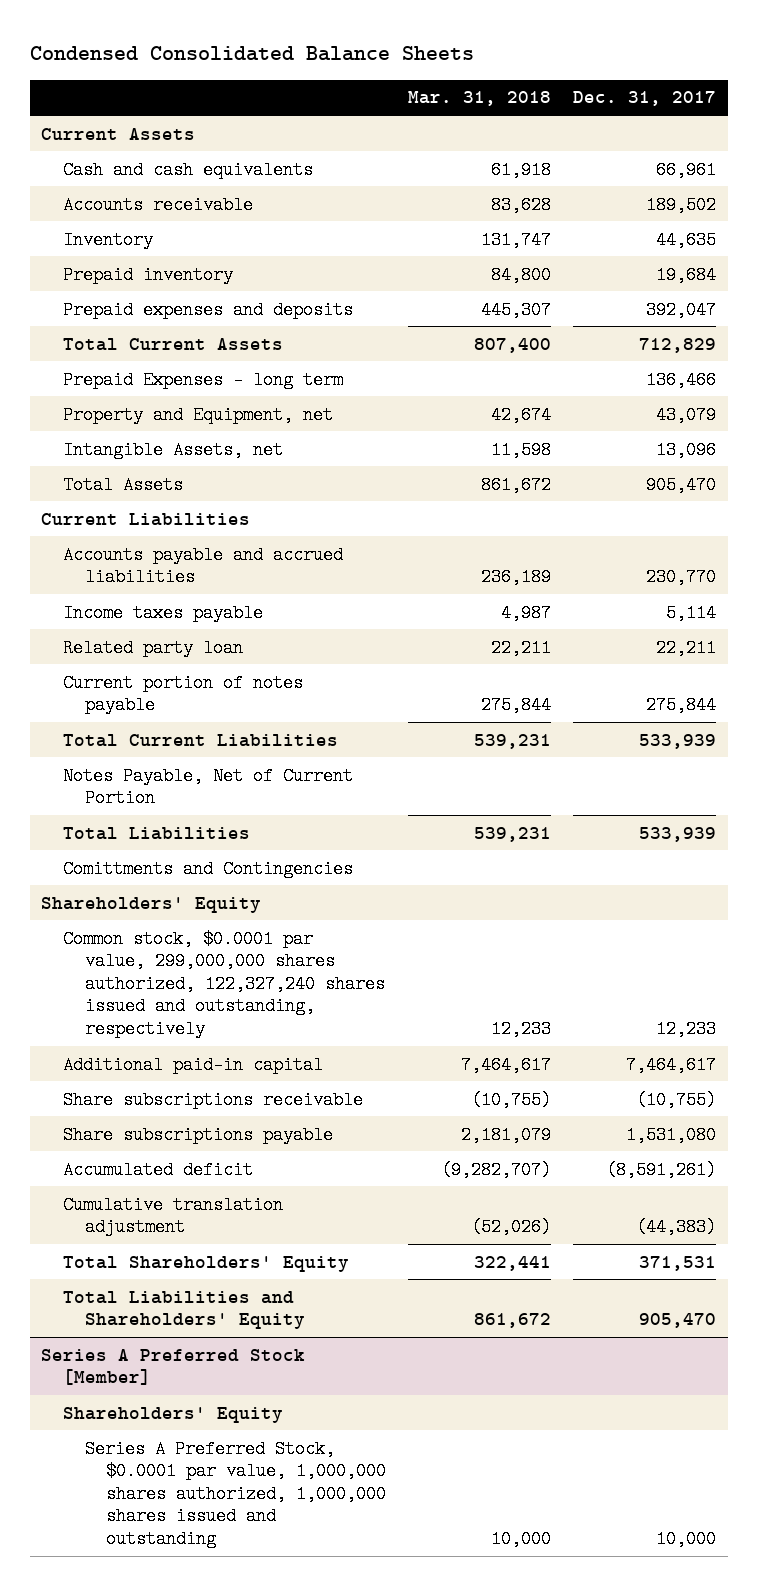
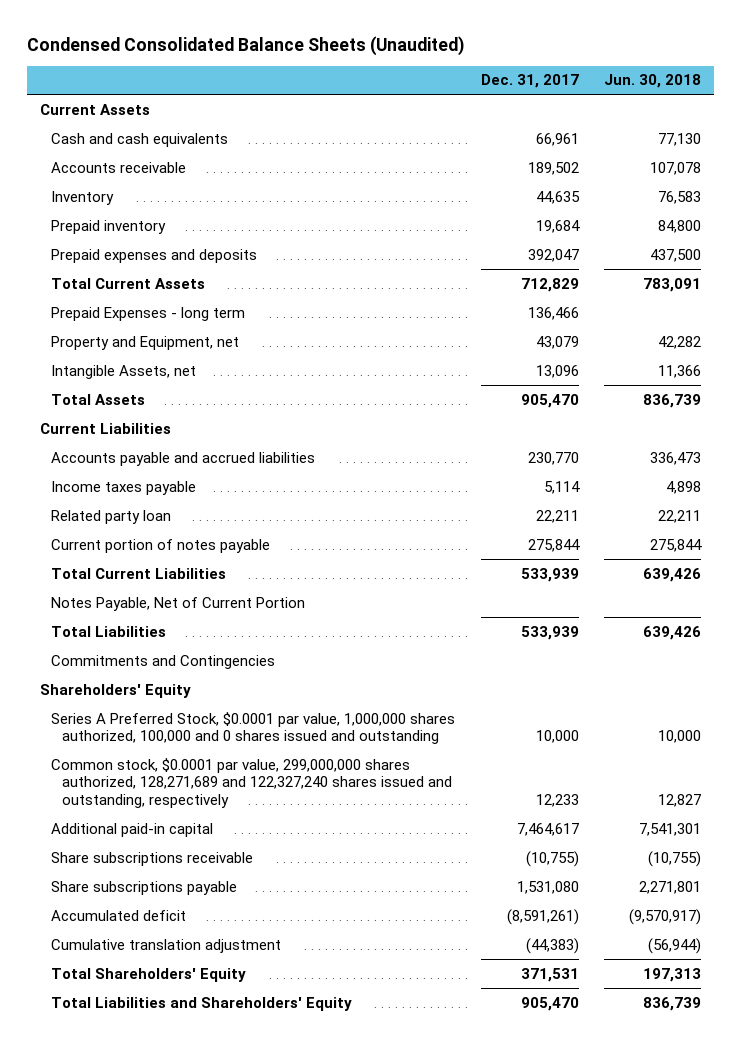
[30,46,475,62] Condensed Consolidated Balance Sheets -> [26,35,464,56] Condensed Consolidated Balance Sheets (Unaudited)
[408,91,552,107] Mar. 31, 2018 -> none
none -> [604,74,702,89] Jun. 30, 2018
[62,859,353,878] Comittments and Contingencies -> [50,654,275,669] Commitments and Contingencies
none -> [50,711,455,745] Series A Preferred Stock, $0.0001 par value, 1,000,000 shares authorized, 100,000 and 0 shares issued and outstanding
[62,929,385,1039] Common stock, $0.0001 par value, 299,000,000 shares authorized, 122,327,240 shares issued and outstanding, respectively -> [50,757,452,809] Common stock, $0.0001 par value, 299,000,000 shares authorized, 128,271,689 and 122,327,240 shares issued and outstanding, respectively
[41,1348,306,1386] Series A Preferred Stock [Member] -> none
[62,1406,283,1423] Shareholders' Equity -> none
[84,1439,387,1549] Series A Preferred Stock, $0.0001 par value, 1,000,000 shares authorized, 1,000,000 shares issued and outstanding -> none

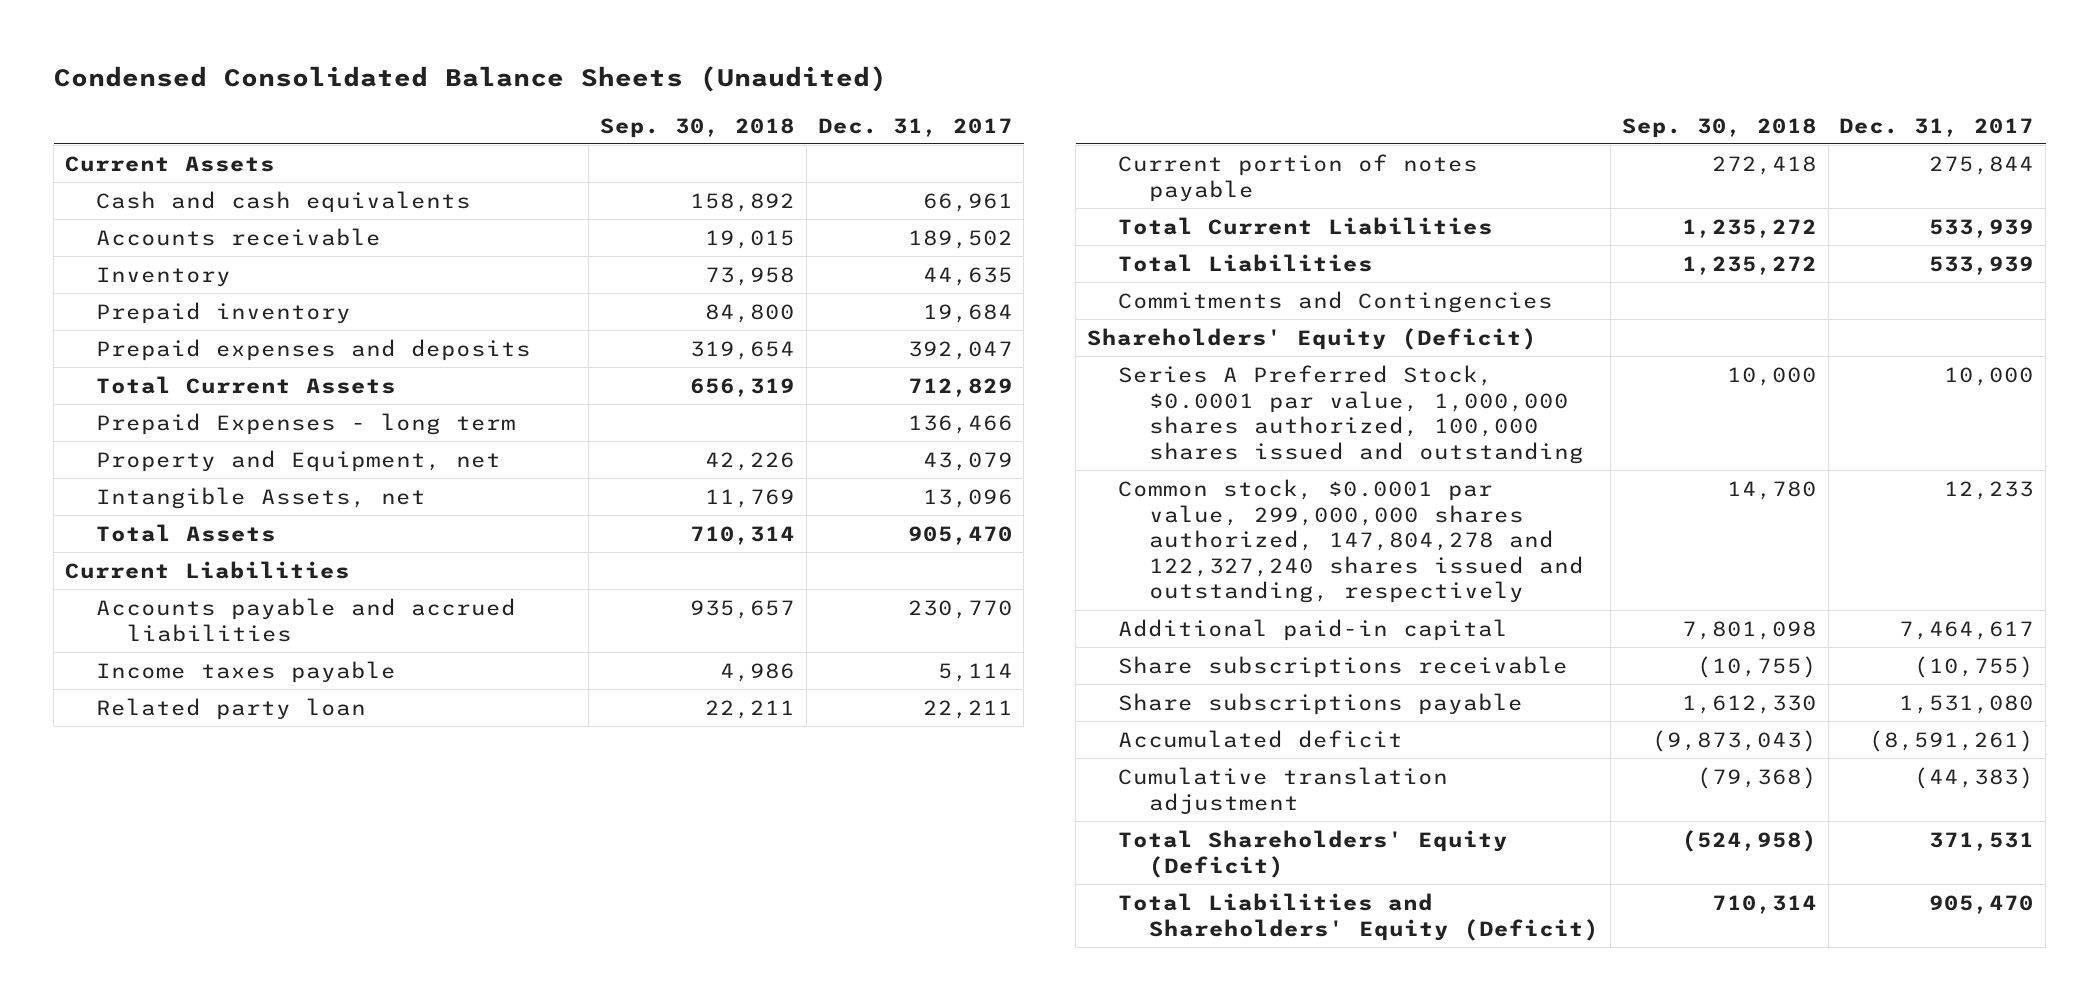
[604,74,702,89] Jun. 30, 2018 -> none
none -> [599,117,795,138] Sep. 30, 2018
[50,596,305,611] Notes Payable, Net of Current Portion -> none
[39,683,191,698] Shareholders' Equity -> [1087,327,1538,350] Shareholders' Equity (Deficit)
[50,711,455,745] Series A Preferred Stock, $0.0001 par value, 1,000,000 shares authorized, 100,000 and 0 shares issued and outstanding -> [1118,364,1585,464] Series A Preferred Stock, $0.0001 par value, 1,000,000 shares authorized, 100,000 shares issued and outstanding
[50,757,452,809] Common stock, $0.0001 par value, 299,000,000 shares authorized, 128,271,689 and 122,327,240 shares issued and outstanding, respectively -> [1118,478,1585,604] Common stock, $0.0001 par value, 299,000,000 shares authorized, 147,804,278 and 122,327,240 shares issued and outstanding, respectively
[50,967,246,982] Total Shareholders' Equity -> [1118,829,1509,878] Total Shareholders' Equity (Deficit)
[50,996,352,1011] Total Liabilities and Shareholders' Equity -> [1118,892,1600,941] Total Liabilities and Shareholders' Equity (Deficit)

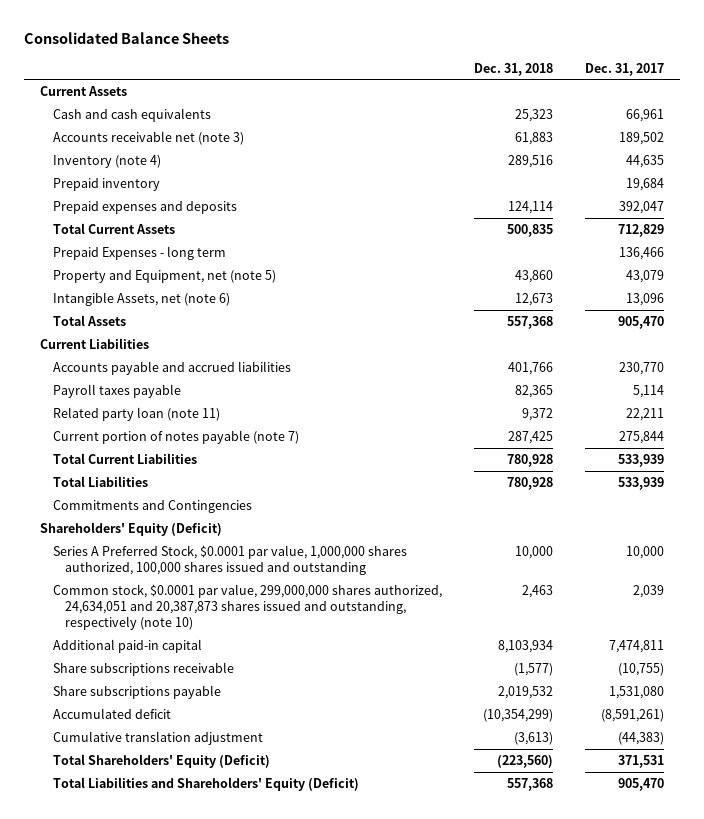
[53,65,887,92] Condensed Consolidated Balance Sheets (Unaudited) -> [24,31,230,44] Consolidated Balance Sheets
[599,117,795,138] Sep. 30, 2018 -> none
none -> [473,62,553,76] Dec. 31, 2018
[96,227,382,246] Accounts receivable -> [52,130,244,145] Accounts receivable net (note 3)
[96,266,232,287] Inventory -> [52,154,161,168] Inventory (note 4)
[96,449,502,472] Property and Equipment, net -> [52,269,276,283] Property and Equipment, net (note 5)
[96,486,427,509] Intangible Assets, net -> [52,291,230,306] Intangible Assets, net (note 6)
[96,660,397,683] Income taxes payable -> [52,383,181,398] Payroll taxes payable
[96,697,367,720] Related party loan -> [52,406,220,421] Related party loan (note 11)
[1118,153,1479,202] Current portion of notes payable -> [52,429,299,444] Current portion of notes payable (note 7)
[1118,478,1585,604] Common stock, $0.0001 par value, 299,000,000 shares authorized, 147,804,278 and 122,327,240 shares issued and outstanding, respectively -> [52,583,442,631] Common stock, $0.0001 par value, 299,000,000 shares authorized, 24,634,051 and 20,387,873 shares issued and outstanding, respectively (note 10)
[1944,480,2035,500] 12,233 -> [632,584,664,598] 2,039
[1899,620,2035,640] 7,464,617 -> [608,639,664,653] 7,474,811

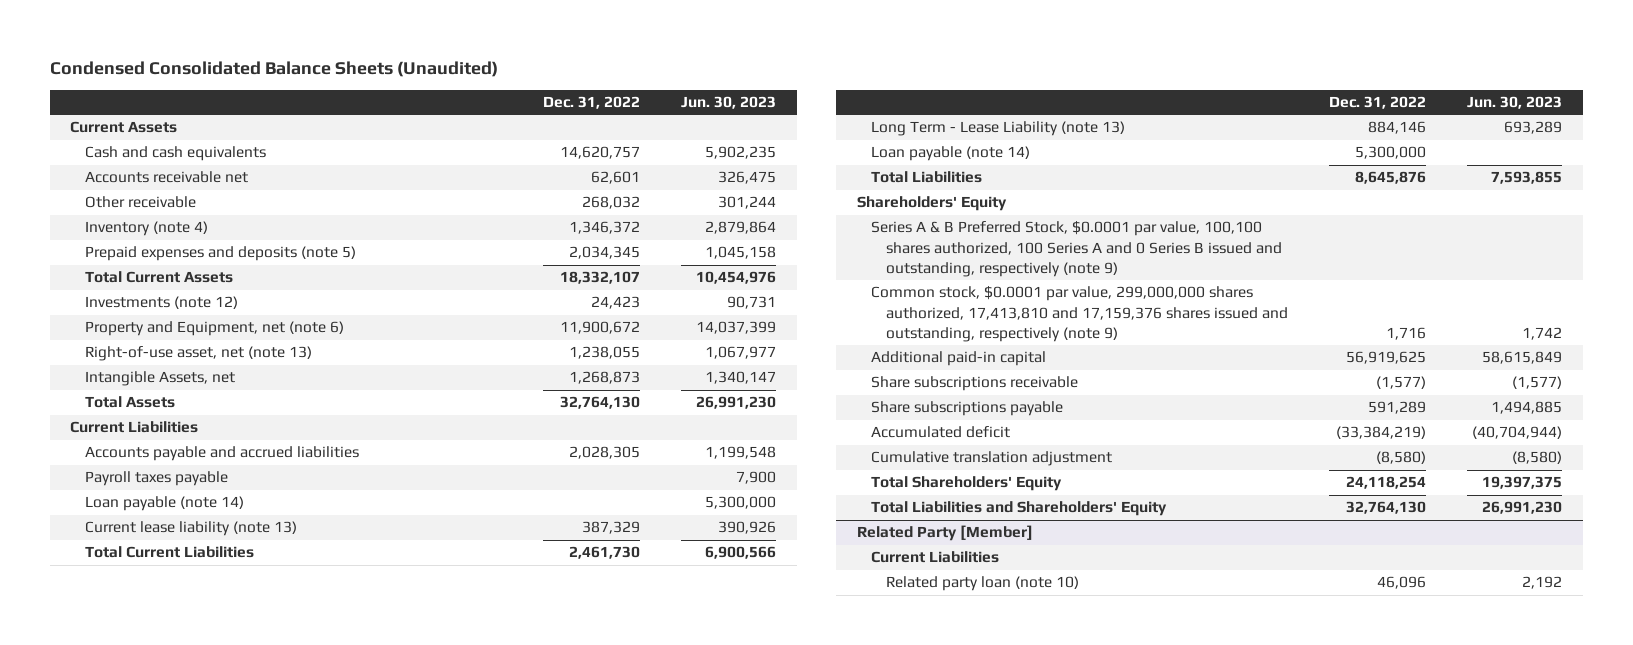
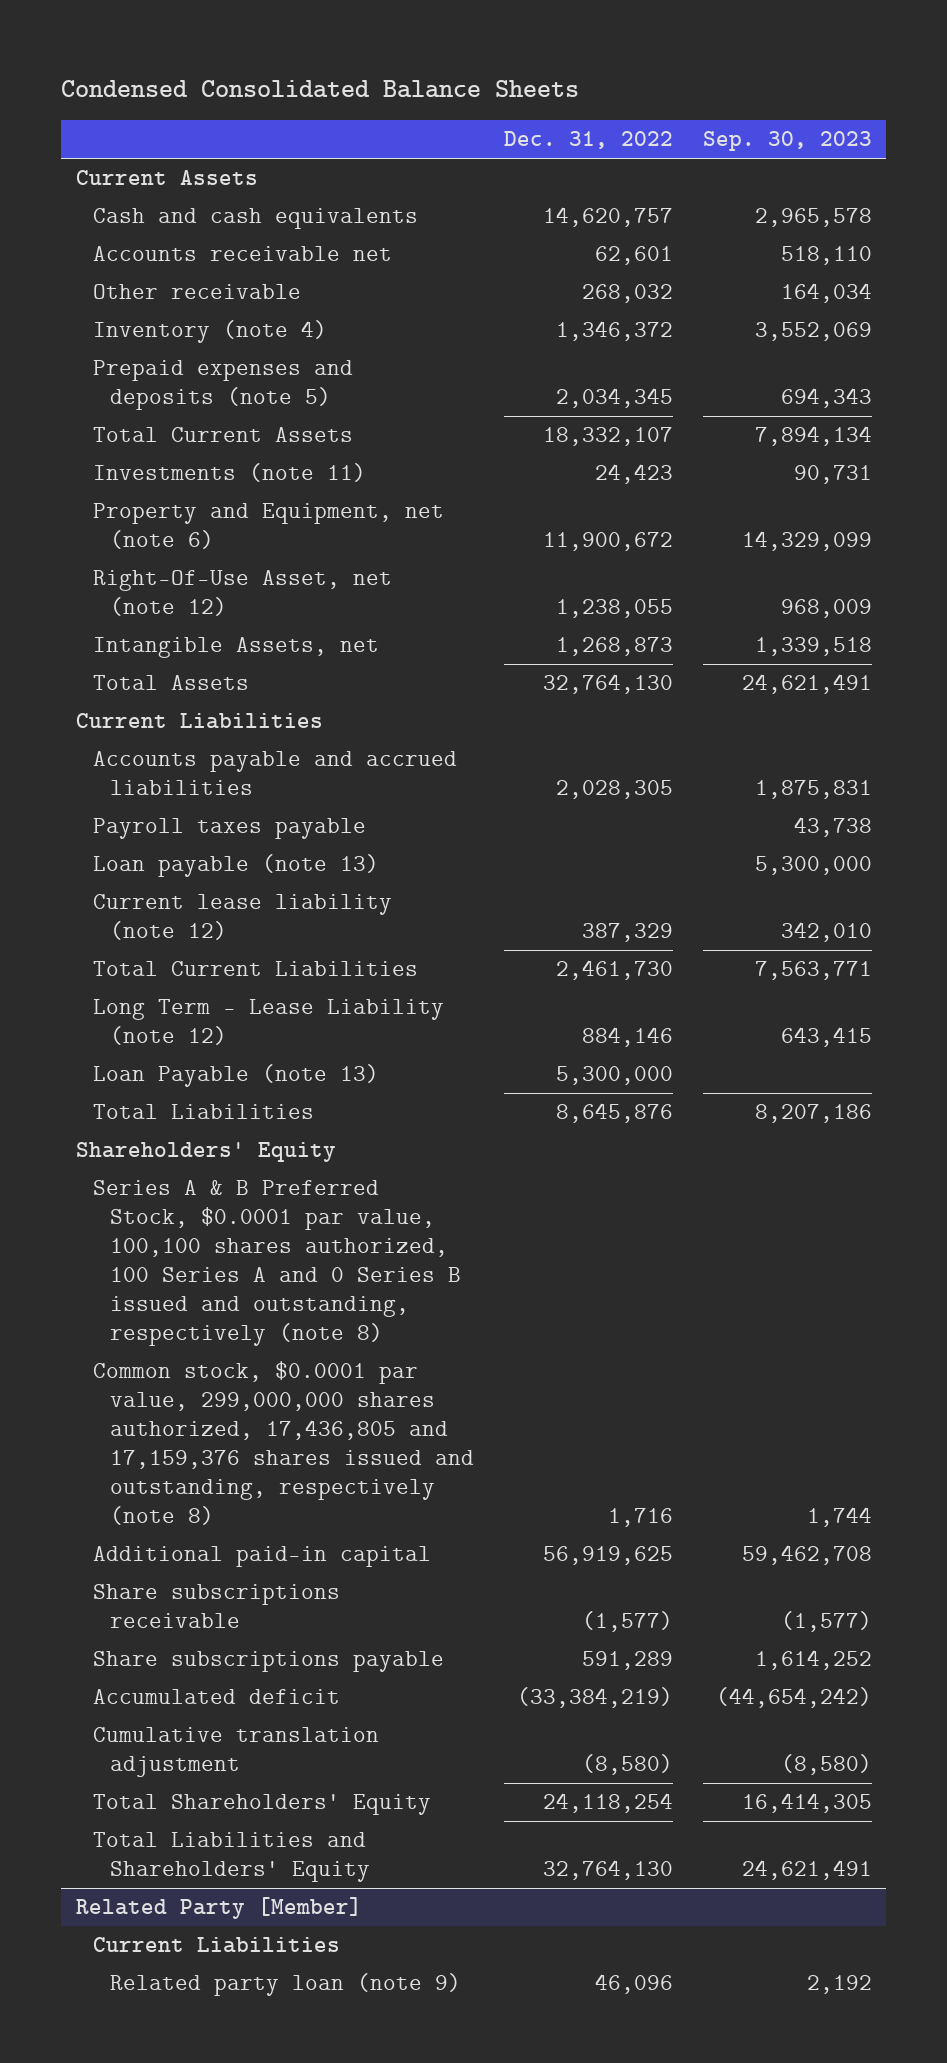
[49,61,498,78] Condensed Consolidated Balance Sheets (Unaudited) -> [60,80,579,99] Condensed Consolidated Balance Sheets
[681,96,777,110] Jun. 30, 2023 -> none
none -> [702,131,872,152] Sep. 30, 2023
[84,296,238,310] Investments (note 12) -> [92,462,366,482] Investments (note 11)
[84,346,312,362] Right-of-use asset, net (note 13) -> [92,569,392,617] Right-Of-Use Asset, net (note 12)
[84,496,244,512] Loan payable (note 14) -> [92,853,379,877] Loan payable (note 13)
[84,521,297,537] Current lease liability (note 13) -> [92,893,392,941] Current lease liability (note 12)
[871,121,1126,137] Long Term - Lease Liability (note 13) -> [92,998,444,1046] Long Term - Lease Liability (note 12)
[871,146,1031,162] Loan payable (note 14) -> [92,1063,379,1087] Loan Payable (note 13)
[871,221,1282,277] Series A & B Preferred Stock, $0.0001 par value, 100,100 shares authorized, 100 Series A and 0 Series B issued and outstanding, respectively (note 9) -> [92,1179,462,1347] Series A & B Preferred Stock, $0.0001 par value, 100,100 shares authorized, 100 Series A and 0 Series B issued and outstanding, respectively (note 8)
[871,286,1288,342] Common stock, $0.0001 par value, 299,000,000 shares authorized, 17,413,810 and 17,159,376 shares issued and outstanding, respectively (note 9) -> [92,1360,475,1526] Common stock, $0.0001 par value, 299,000,000 shares authorized, 17,436,805 and 17,159,376 shares issued and outstanding, respectively (note 8)
[885,576,1079,592] Related party loan (note 10) -> [110,1972,462,1996] Related party loan (note 9)

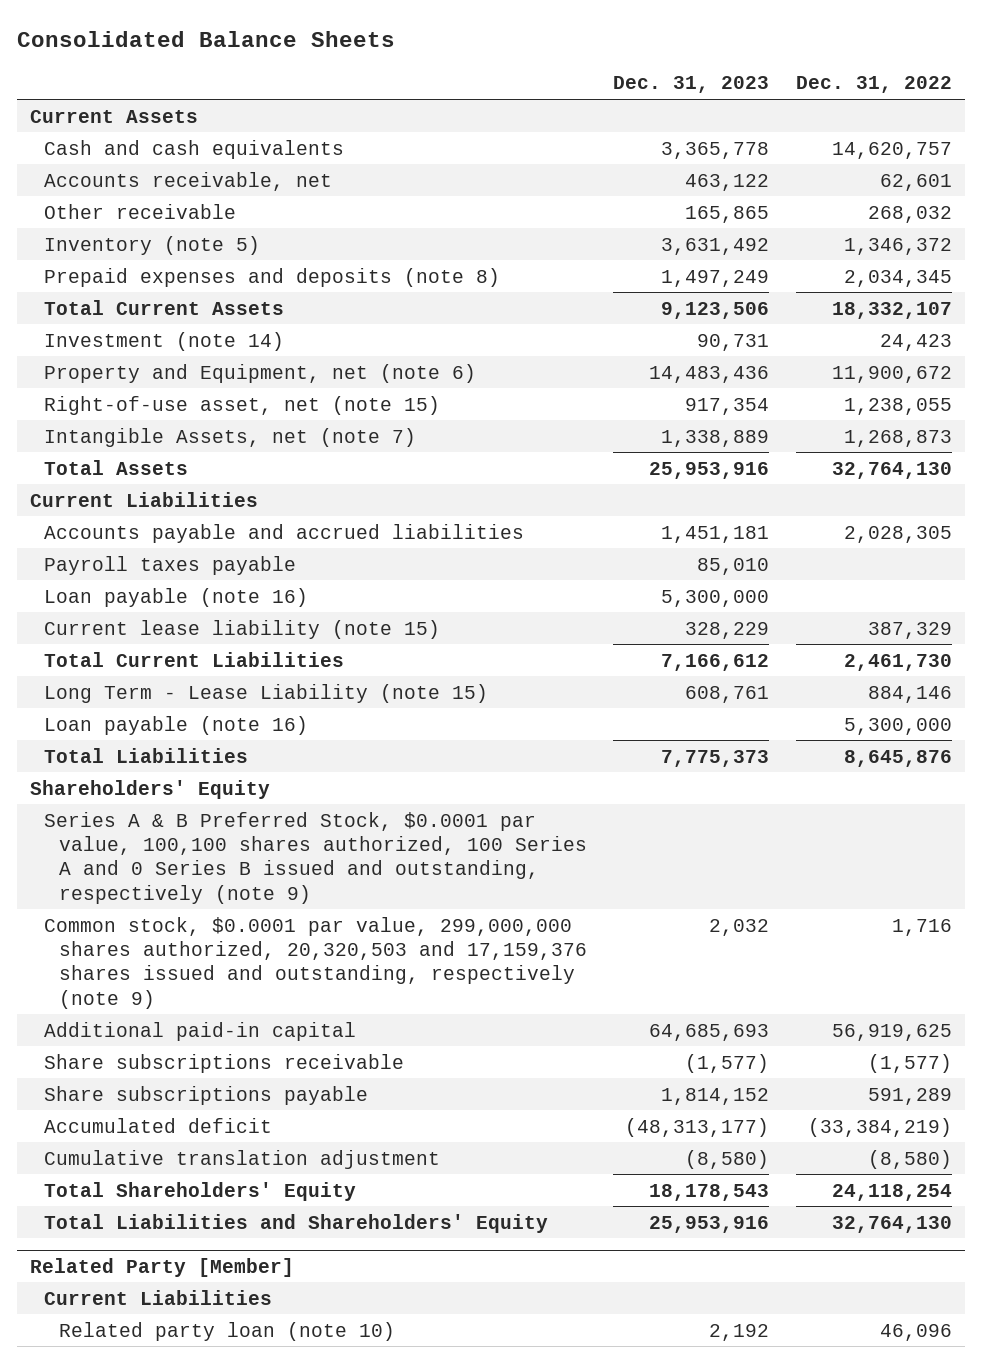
[60,80,579,99] Condensed Consolidated Balance Sheets -> [16,31,395,48] Consolidated Balance Sheets
[702,131,872,152] Sep. 30, 2023 -> none
none -> [613,76,770,94] Dec. 31, 2023
[92,245,392,261] Accounts receivable net -> [44,171,333,191] Accounts receivable, net
[92,319,327,343] Inventory (note 4) -> [44,235,261,255] Inventory (note 5)
[92,359,353,411] Prepaid expenses and deposits (note 5) -> [44,267,501,287] Prepaid expenses and deposits (note 8)
[92,462,366,482] Investments (note 11) -> [44,331,285,351] Investment (note 14)
[92,569,392,617] Right-Of-Use Asset, net (note 12) -> [44,395,441,415] Right-of-use asset, net (note 15)
[92,636,379,658] Intangible Assets, net -> [44,427,417,447] Intangible Assets, net (note 7)
[92,853,379,877] Loan payable (note 13) -> [44,587,309,607] Loan payable (note 16)
[92,893,392,941] Current lease liability (note 12) -> [44,619,441,639] Current lease liability (note 15)
[92,998,444,1046] Long Term - Lease Liability (note 12) -> [44,683,489,703] Long Term - Lease Liability (note 15)
[92,1063,379,1087] Loan Payable (note 13) -> [44,715,309,735] Loan payable (note 16)
[92,1179,462,1347] Series A & B Preferred Stock, $0.0001 par value, 100,100 shares authorized, 100 Series A and 0 Series B issued and outstanding, respectively (note 8) -> [44,811,587,904] Series A & B Preferred Stock, $0.0001 par value, 100,100 shares authorized, 100 Series A and 0 Series B issued and outstanding, respectively (note 9)
[92,1360,475,1526] Common stock, $0.0001 par value, 299,000,000 shares authorized, 17,436,805 and 17,159,376 shares issued and outstanding, respectively (note 8) -> [44,916,587,1009] Common stock, $0.0001 par value, 299,000,000 shares authorized, 20,320,503 and 17,159,376 shares issued and outstanding, respectively (note 9)
[110,1972,462,1996] Related party loan (note 9) -> [58,1321,395,1341] Related party loan (note 10)

